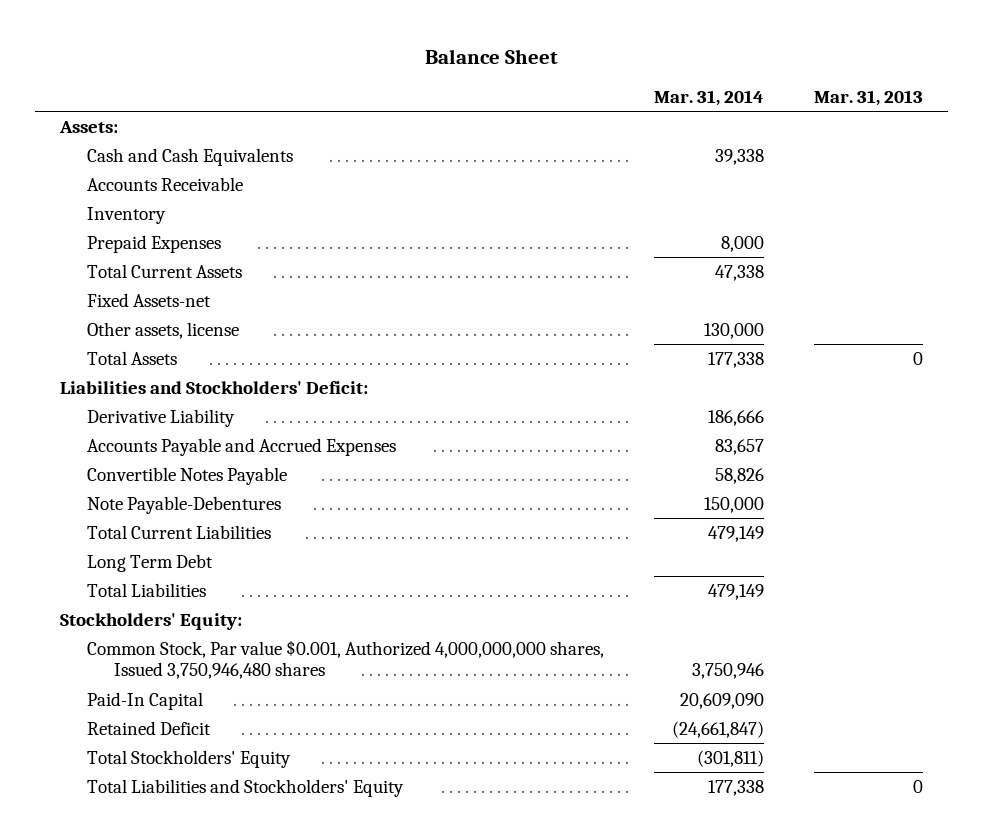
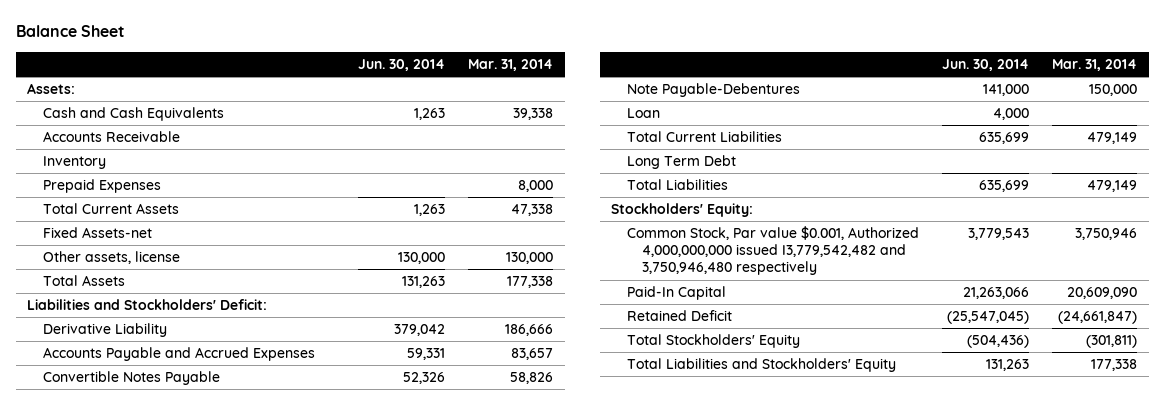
[814,90,924,107] Mar. 31, 2013 -> none
none -> [357,58,445,71] Jun. 30, 2014
none -> [626,108,660,119] Loan
[87,639,605,680] Common Stock, Par value $0.001, Authorized 4,000,000,000 shares, Issued 3,750,946,480 shares -> [626,226,919,276] Common Stock, Par value $0.001, Authorized 4,000,000,000 issued I3,779,542,482 and 3,750,946,480 respectively

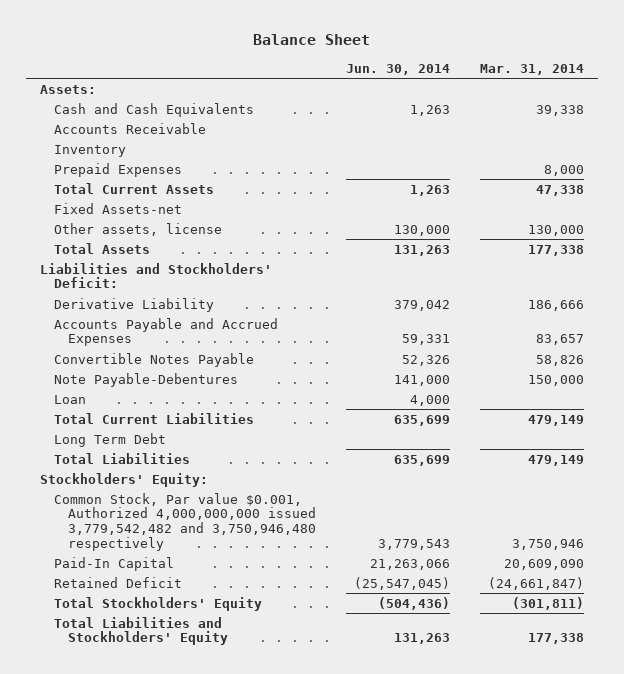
[626,226,919,276] Common Stock, Par value $0.001, Authorized 4,000,000,000 issued I3,779,542,482 and 3,750,946,480 respectively -> [54,492,317,551] Common Stock, Par value $0.001, Authorized 4,000,000,000 issued 3,779,542,482 and 3,750,946,480 respectively

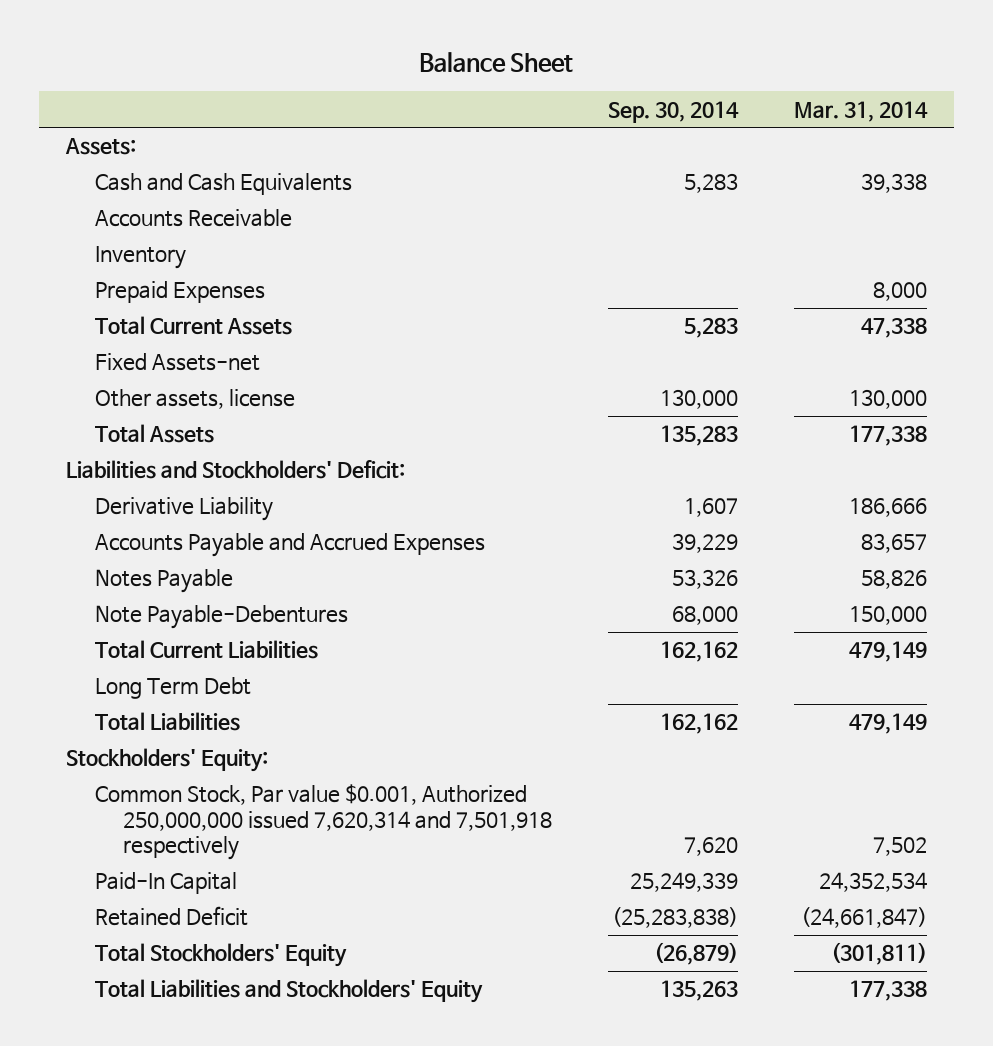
[345,63,450,75] Jun. 30, 2014 -> none
none -> [607,100,739,123] Sep. 30, 2014
[54,352,255,367] Convertible Notes Payable -> [94,569,233,594] Notes Payable
[54,394,87,404] Loan -> none
[54,492,317,551] Common Stock, Par value $0.001, Authorized 4,000,000,000 issued 3,779,542,482 and 3,750,946,480 respectively -> [94,784,553,861] Common Stock, Par value $0.001, Authorized 250,000,000 issued 7,620,314 and 7,501,918 respectively
[511,538,584,550] 3,750,946 -> [872,837,927,857] 7,502
[503,558,584,570] 20,609,090 -> [818,872,927,893] 24,352,534

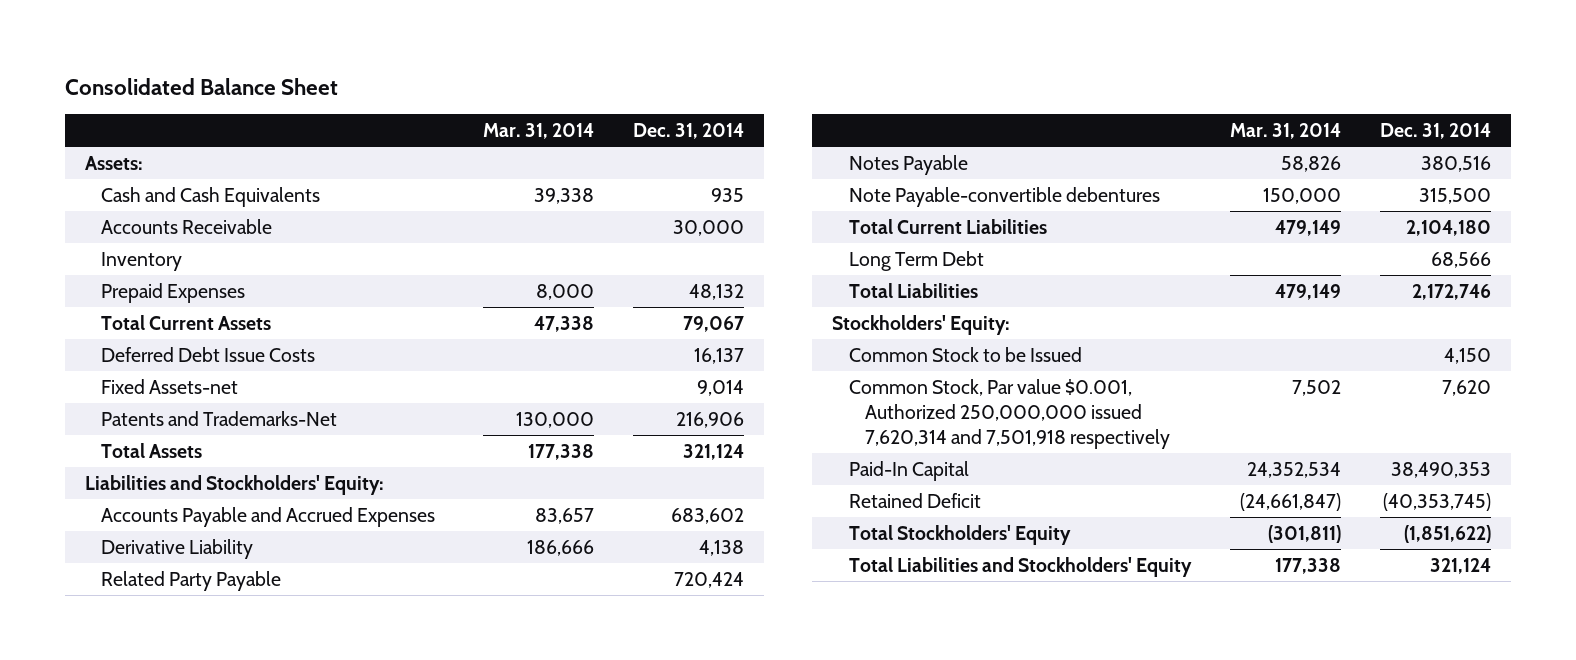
[419,51,574,72] Balance Sheet -> [64,78,338,96] Consolidated Balance Sheet
[607,100,739,123] Sep. 30, 2014 -> none
none -> [633,123,745,140] Dec. 31, 2014
none -> [101,346,316,362] Deferred Debt Issue Costs
[94,389,295,410] Other assets, license -> none
none -> [101,410,338,426] Patents and Trademarks-Net
[66,460,406,480] Liabilities and Stockholders' Deficit: -> [84,474,384,495] Liabilities and Stockholders' Equity:
[94,497,273,522] Derivative Liability -> [101,538,254,559] Derivative Liability
none -> [101,570,282,591] Related Party Payable
[94,605,348,630] Note Payable-Debentures -> [848,186,1160,207] Note Payable-convertible debentures
none -> [848,346,1082,362] Common Stock to be Issued

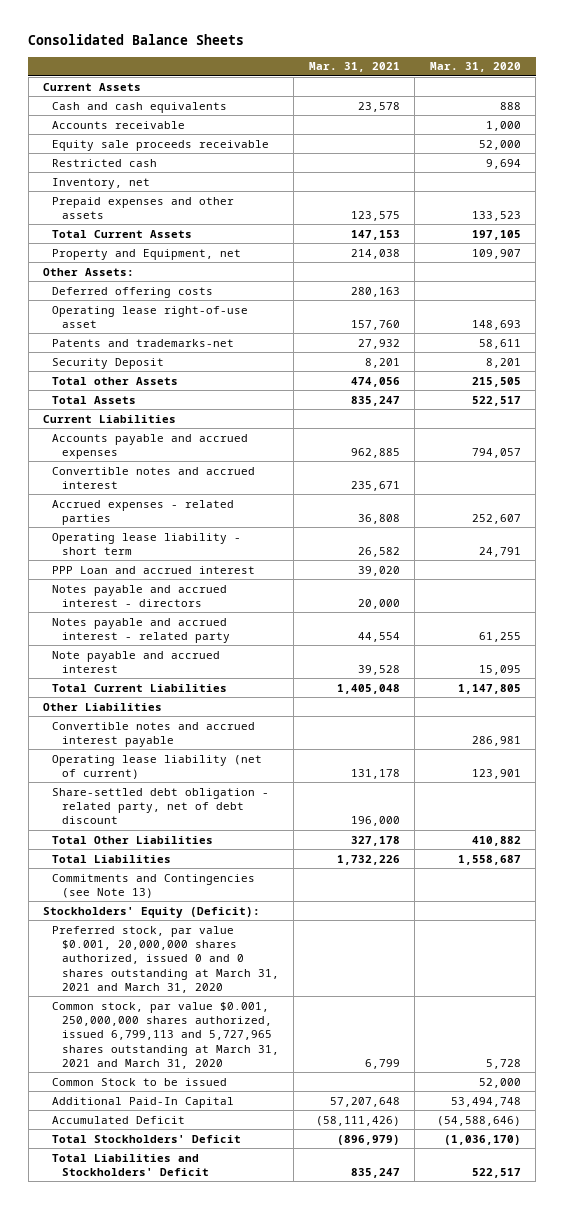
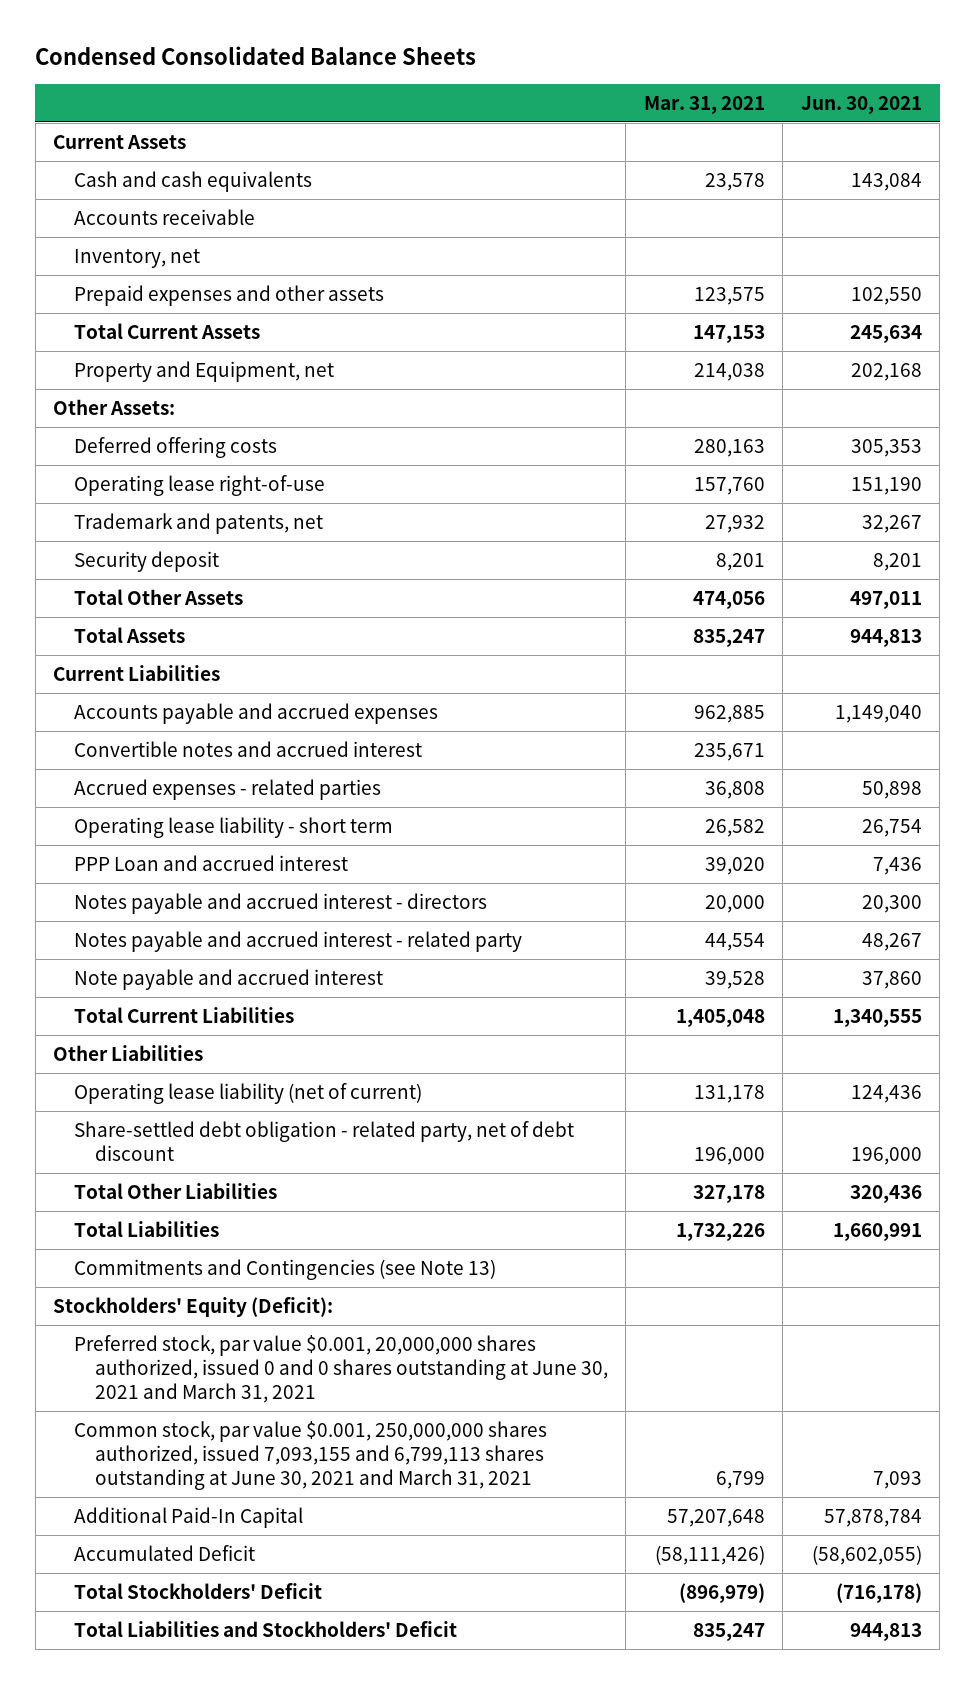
[28,34,245,46] Consolidated Balance Sheets -> [35,45,477,65] Condensed Consolidated Balance Sheets
[429,62,521,73] Mar. 31, 2020 -> none
none -> [800,95,922,114] Jun. 30, 2021
[52,139,270,151] Equity sale proceeds receivable -> none
[52,158,158,167] Restricted cash -> none
[52,305,249,328] Operating lease right-of-use asset -> [73,474,325,496] Operating lease right-of-use
[52,338,235,347] Patents and trademarks-net -> [73,512,323,534] Trademark and patents, net
[52,357,165,369] Security Deposit -> [73,550,219,572] Security deposit
[52,376,179,385] Total other Assets -> [73,588,243,605] Total Other Assets
[52,721,256,747] Convertible notes and accrued interest payable -> none
[52,1077,228,1086] Common Stock to be issued -> none
[52,925,279,993] Preferred stock, par value $0.001, 20,000,000 shares authorized, issued 0 and 0 shares outstanding at March 31, 2021 and March 31, 2020 -> [73,1334,608,1403] Preferred stock, par value $0.001, 20,000,000 shares authorized, issued 0 and 0 shares outstanding at June 30, 2021 and March 31, 2021
[52,1001,279,1069] Common stock, par value $0.001, 250,000,000 shares authorized, issued 6,799,113 and 5,727,965 shares outstanding at March 31, 2021 and March 31, 2020 -> [73,1420,547,1490] Common stock, par value $0.001, 250,000,000 shares authorized, issued 7,093,155 and 6,799,113 shares outstanding at June 30, 2021 and March 31, 2021

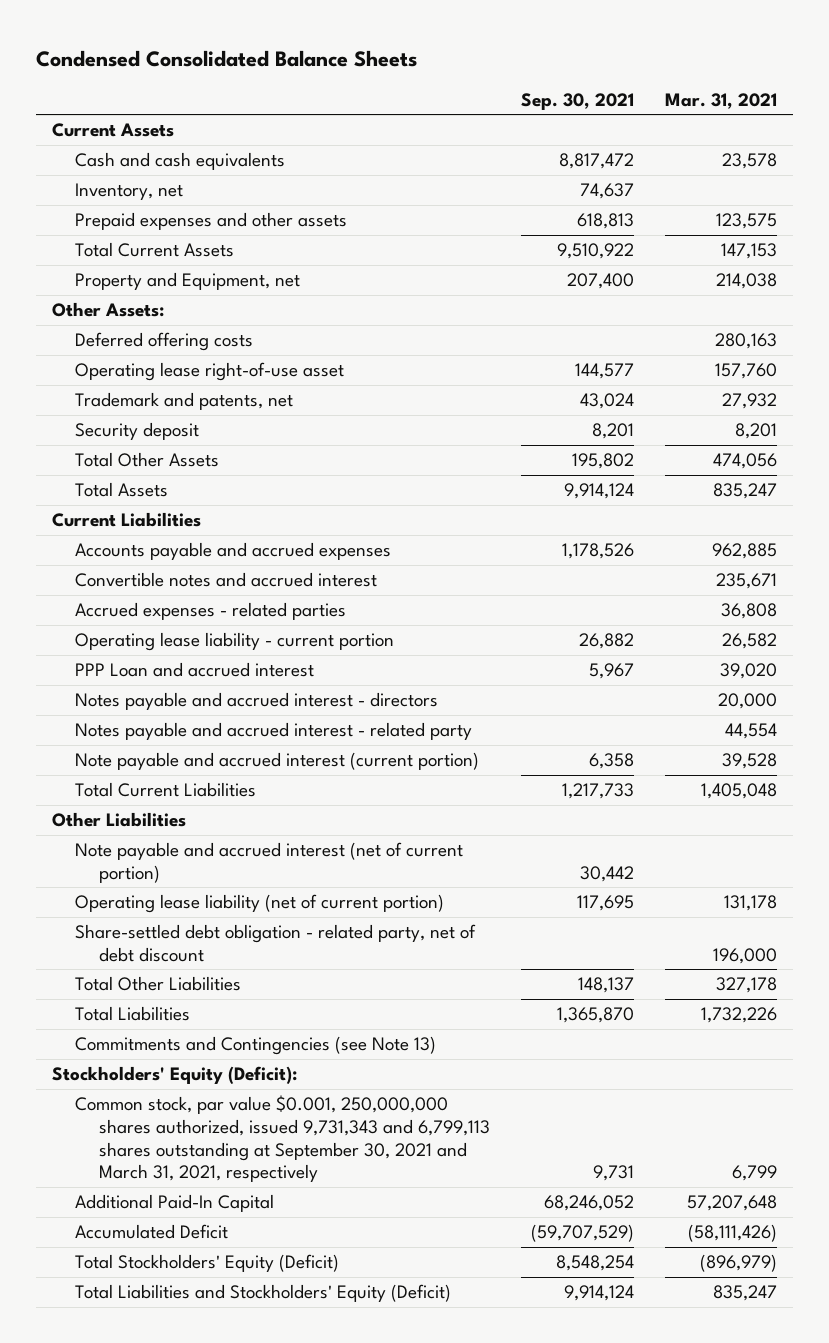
[800,95,922,114] Jun. 30, 2021 -> none
none -> [521,92,635,110] Sep. 30, 2021
[73,208,255,225] Accounts receivable -> none
[73,474,325,496] Operating lease right-of-use -> [75,362,345,382] Operating lease right-of-use asset
[73,816,393,838] Operating lease liability - short term -> [75,632,395,652] Operating lease liability - current portion
[73,968,383,990] Note payable and accrued interest -> [75,752,480,771] Note payable and accrued interest (current portion)
none -> [75,842,464,883] Note payable and accrued interest (net of current portion)
[73,1082,422,1104] Operating lease liability (net of current) -> [75,894,445,914] Operating lease liability (net of current portion)
[73,1334,608,1403] Preferred stock, par value $0.001, 20,000,000 shares authorized, issued 0 and 0 shares outstanding at June 30, 2021 and March 31, 2021 -> none
[73,1420,547,1490] Common stock, par value $0.001, 250,000,000 shares authorized, issued 7,093,155 and 6,799,113 shares outstanding at June 30, 2021 and March 31, 2021 -> [75,1095,490,1183] Common stock, par value $0.001, 250,000,000 shares authorized, issued 9,731,343 and 6,799,113 shares outstanding at September 30, 2021 and March 31, 2021, respectively
[73,1582,322,1599] Total Stockholders' Deficit -> [75,1254,340,1273] Total Stockholders' Equity (Deficit)
[73,1620,457,1637] Total Liabilities and Stockholders' Deficit -> [75,1284,452,1303] Total Liabilities and Stockholders' Equity (Deficit)

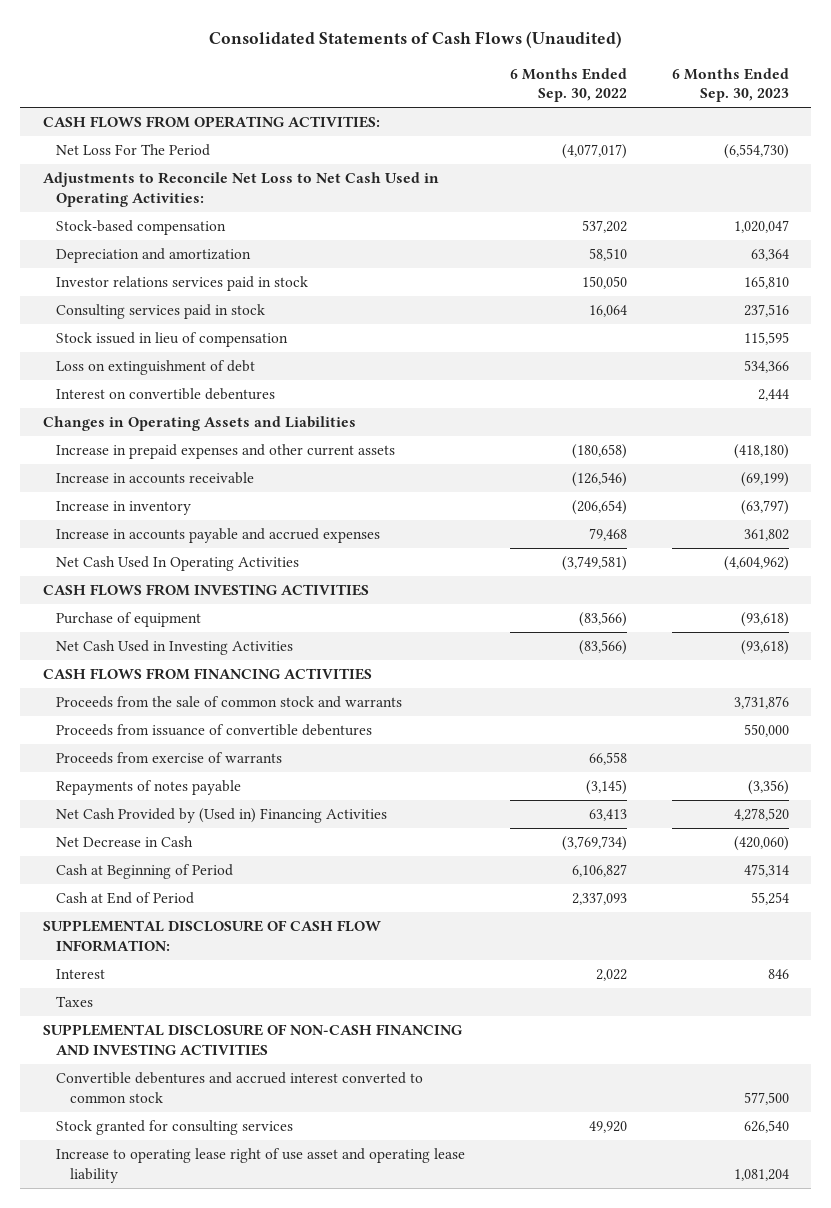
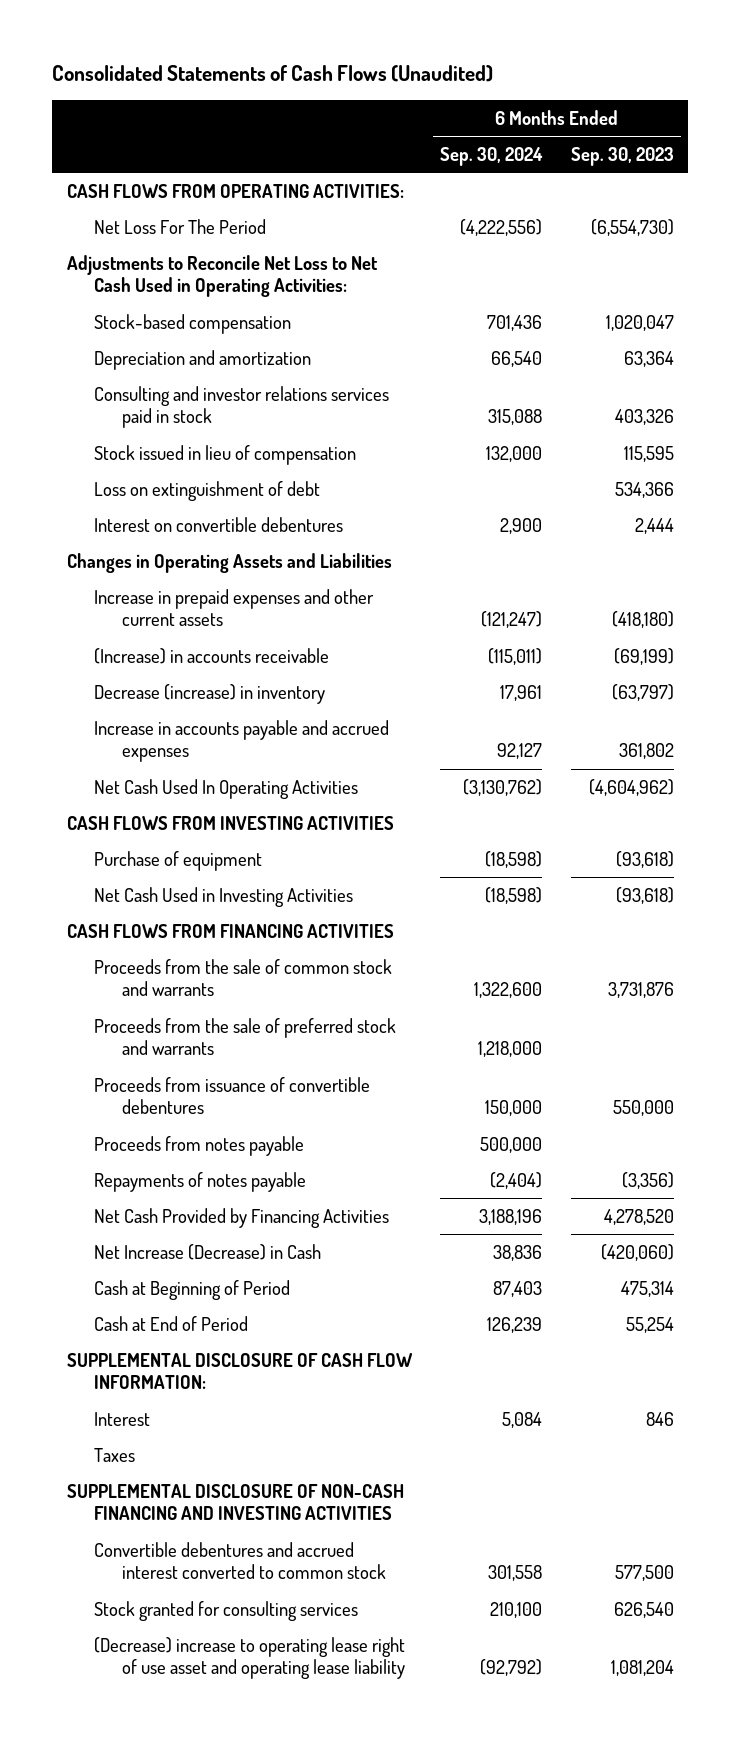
[510,67,628,103] 6 Months Ended Sep. 30, 2022 -> none
none -> [440,147,544,167] Sep. 30, 2024
[56,304,266,320] Consulting services paid in stock -> none
[56,276,309,292] Investor relations services paid in stock -> [94,385,390,429] Consulting and investor relations services paid in stock
[743,276,789,290] 165,810 -> [614,409,674,426] 403,326
[56,472,255,485] Increase in accounts receivable -> [94,647,330,664] (Increase) in accounts receivable
[56,501,192,516] Increase in inventory -> [94,683,326,704] Decrease (increase) in inventory
none -> [94,1017,397,1056] Proceeds from the sale of preferred stock and warrants
[56,752,283,765] Proceeds from exercise of warrants -> none
none -> [94,1135,305,1156] Proceeds from notes payable
[56,808,388,824] Net Cash Provided by (Used in) Financing Activities -> [94,1207,390,1228] Net Cash Provided by Financing Activities
[56,836,194,848] Net Decrease in Cash -> [94,1243,322,1260] Net Increase (Decrease) in Cash
[56,1148,466,1183] Increase to operating lease right of use asset and operating lease liability -> [94,1636,406,1680] (Decrease) increase to operating lease right of use asset and operating lease liability

